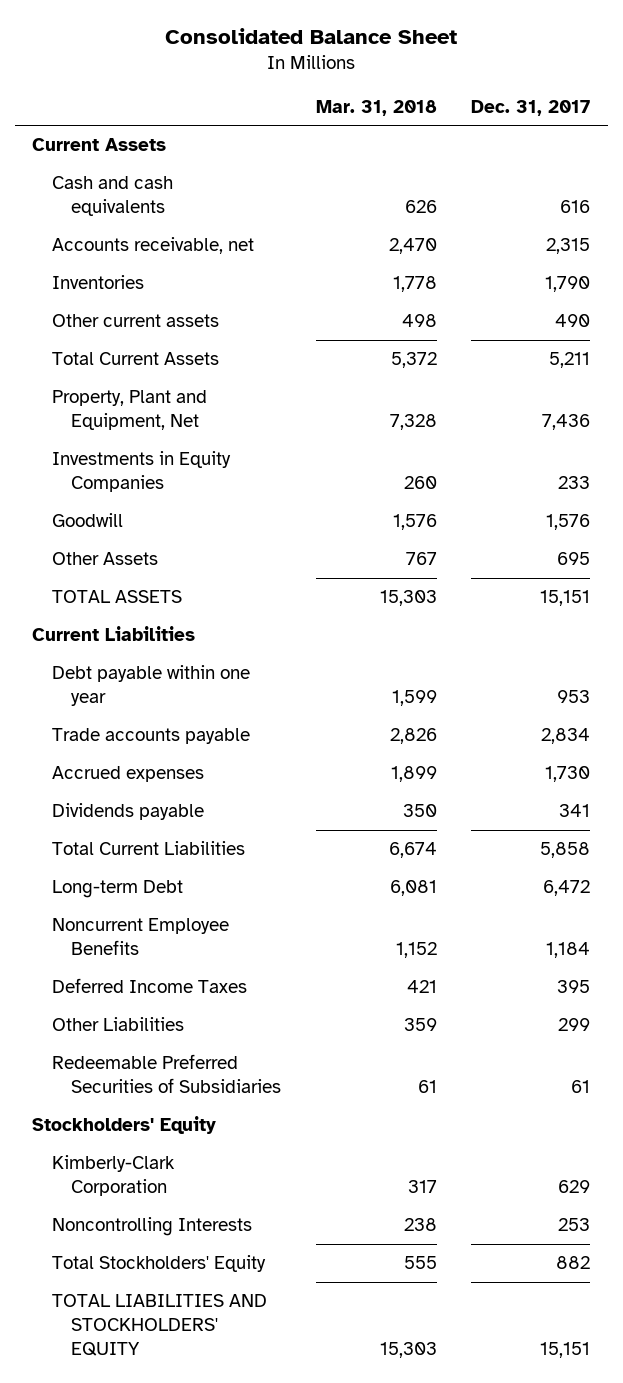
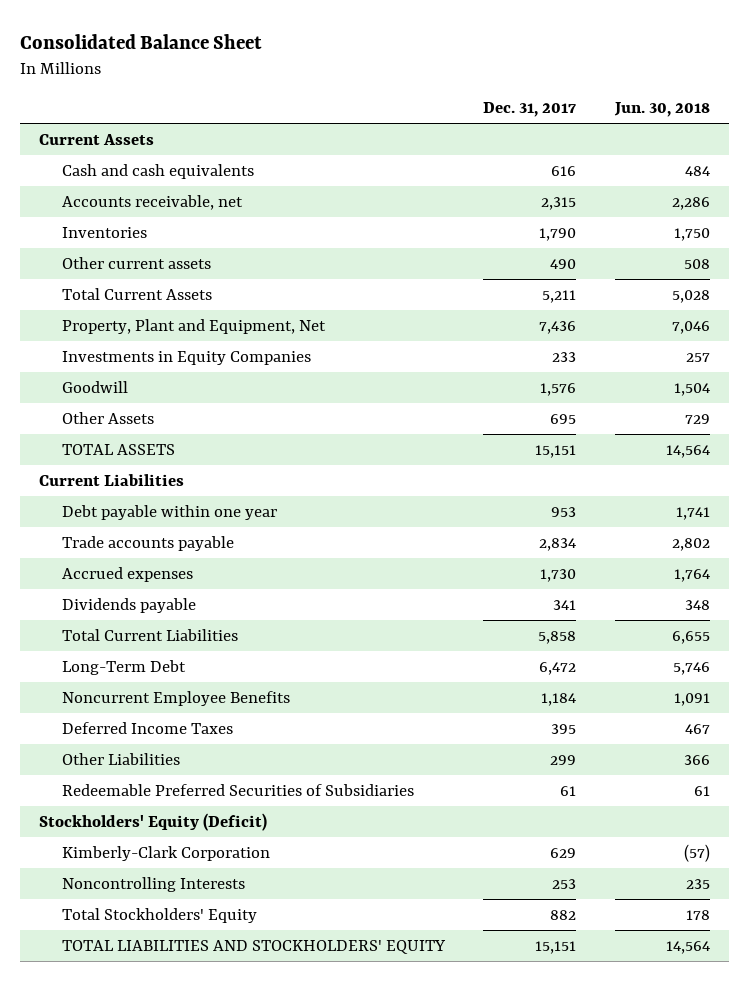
[315,99,437,116] Mar. 31, 2018 -> none
none -> [613,102,710,118] Jun. 30, 2018
[51,880,183,899] Long-term Debt -> [62,659,187,675] Long-Term Debt
[32,1116,217,1135] Stockholders' Equity -> [38,812,267,831] Stockholders' Equity (Deficit)

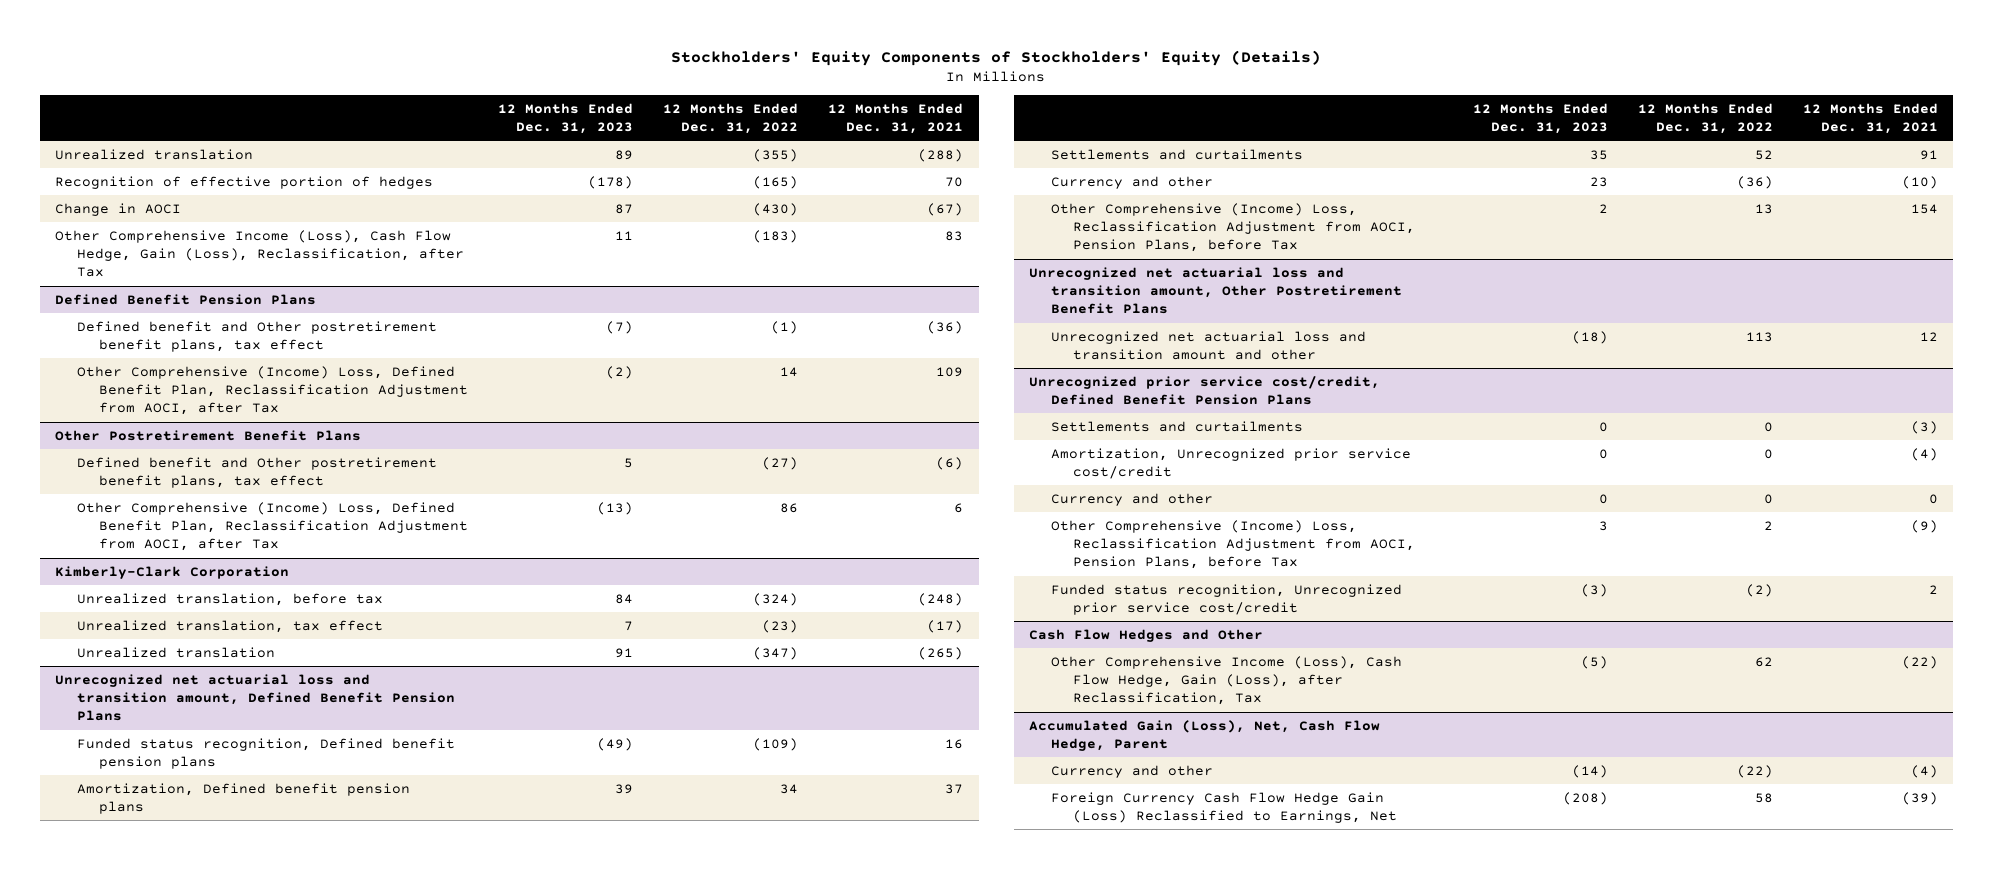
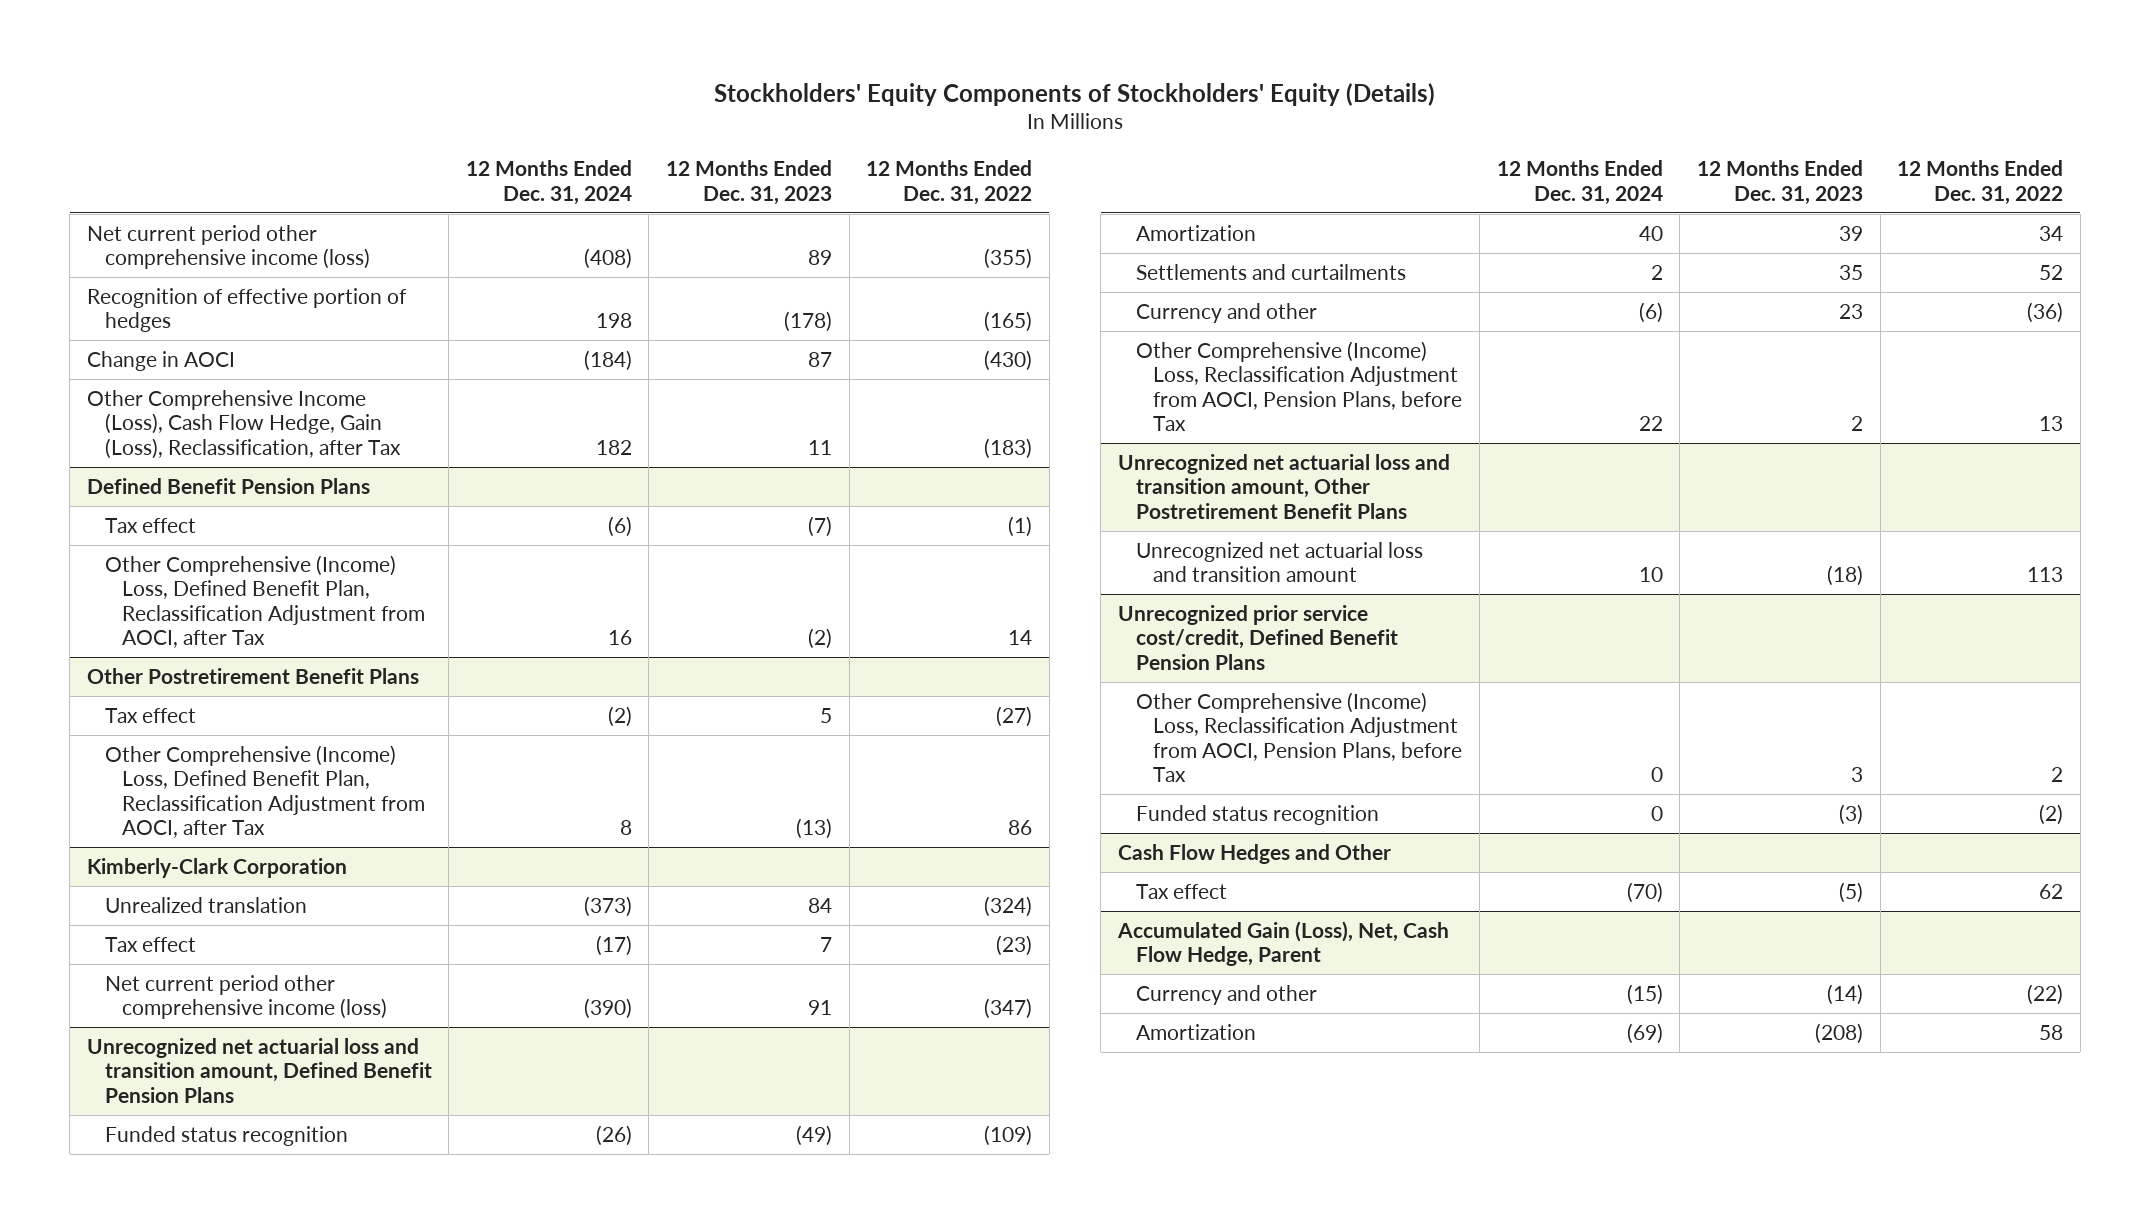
[828,102,964,135] 12 Months Ended Dec. 31, 2021 -> none
none -> [465,160,632,205] 12 Months Ended Dec. 31, 2024
[54,148,253,160] Unrealized translation -> [86,224,370,270] Net current period other comprehensive income (loss)
[76,320,437,352] Defined benefit and Other postretirement benefit plans, tax effect -> [104,517,196,533] Tax effect
[76,456,437,488] Defined benefit and Other postretirement benefit plans, tax effect -> [104,707,196,723] Tax effect
[76,592,383,606] Unrealized translation, before tax -> [104,896,307,913] Unrealized translation
[76,619,383,633] Unrealized translation, tax effect -> [104,936,196,952] Tax effect
[76,646,275,658] Unrealized translation -> [104,974,388,1020] Net current period other comprehensive income (loss)
[76,737,455,769] Funded status recognition, Defined benefit pension plans -> [104,1125,348,1146] Funded status recognition
[76,782,410,814] Amortization, Defined benefit pension plans -> [1135,224,1256,241] Amortization
[1051,330,1367,360] Unrecognized net actuarial loss and transition amount and other -> [1135,541,1423,583] Unrecognized net actuarial loss and transition amount
[1051,420,1304,432] Settlements and curtailments -> none
[1051,447,1412,479] Amortization, Unrecognized prior service cost/credit -> none
[1051,492,1214,506] Currency and other -> none
[1051,583,1403,615] Funded status recognition, Unrecognized prior service cost/credit -> [1135,804,1379,825] Funded status recognition
[1051,655,1403,706] Other Comprehensive Income (Loss), Cash Flow Hedge, Gain (Loss), after Reclassification, Tax -> [1135,883,1227,899] Tax effect
[1051,791,1398,823] Foreign Currency Cash Flow Hedge Gain (Loss) Reclassified to Earnings, Net -> [1135,1023,1256,1040] Amortization

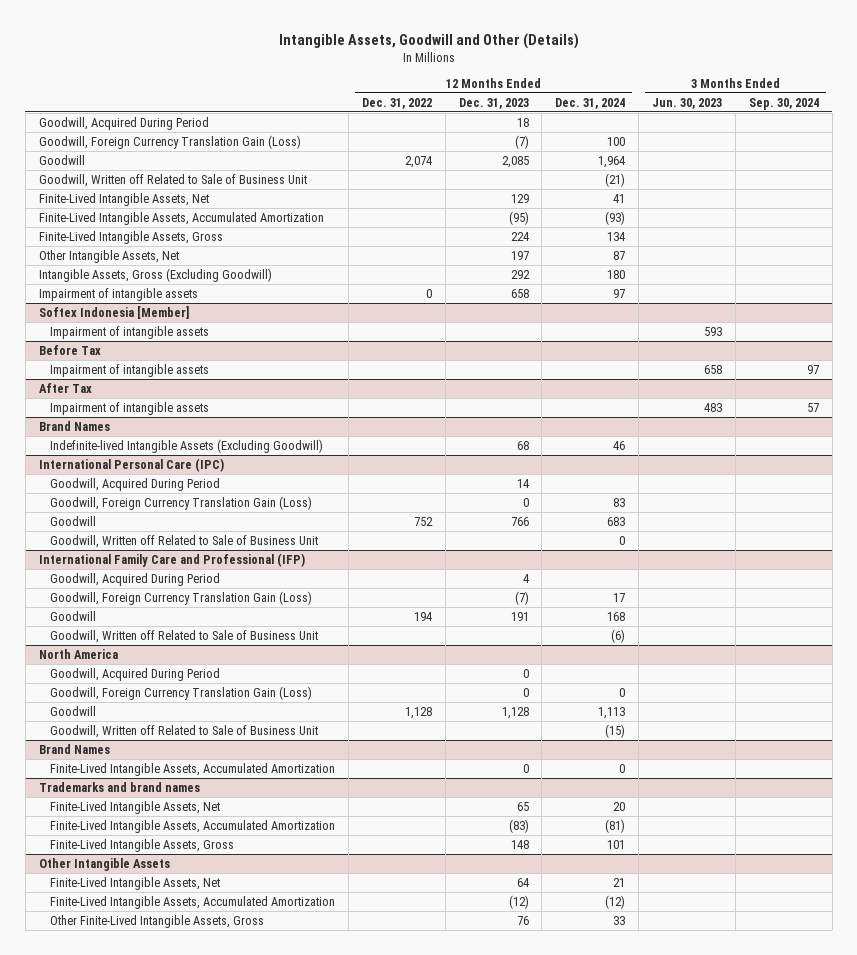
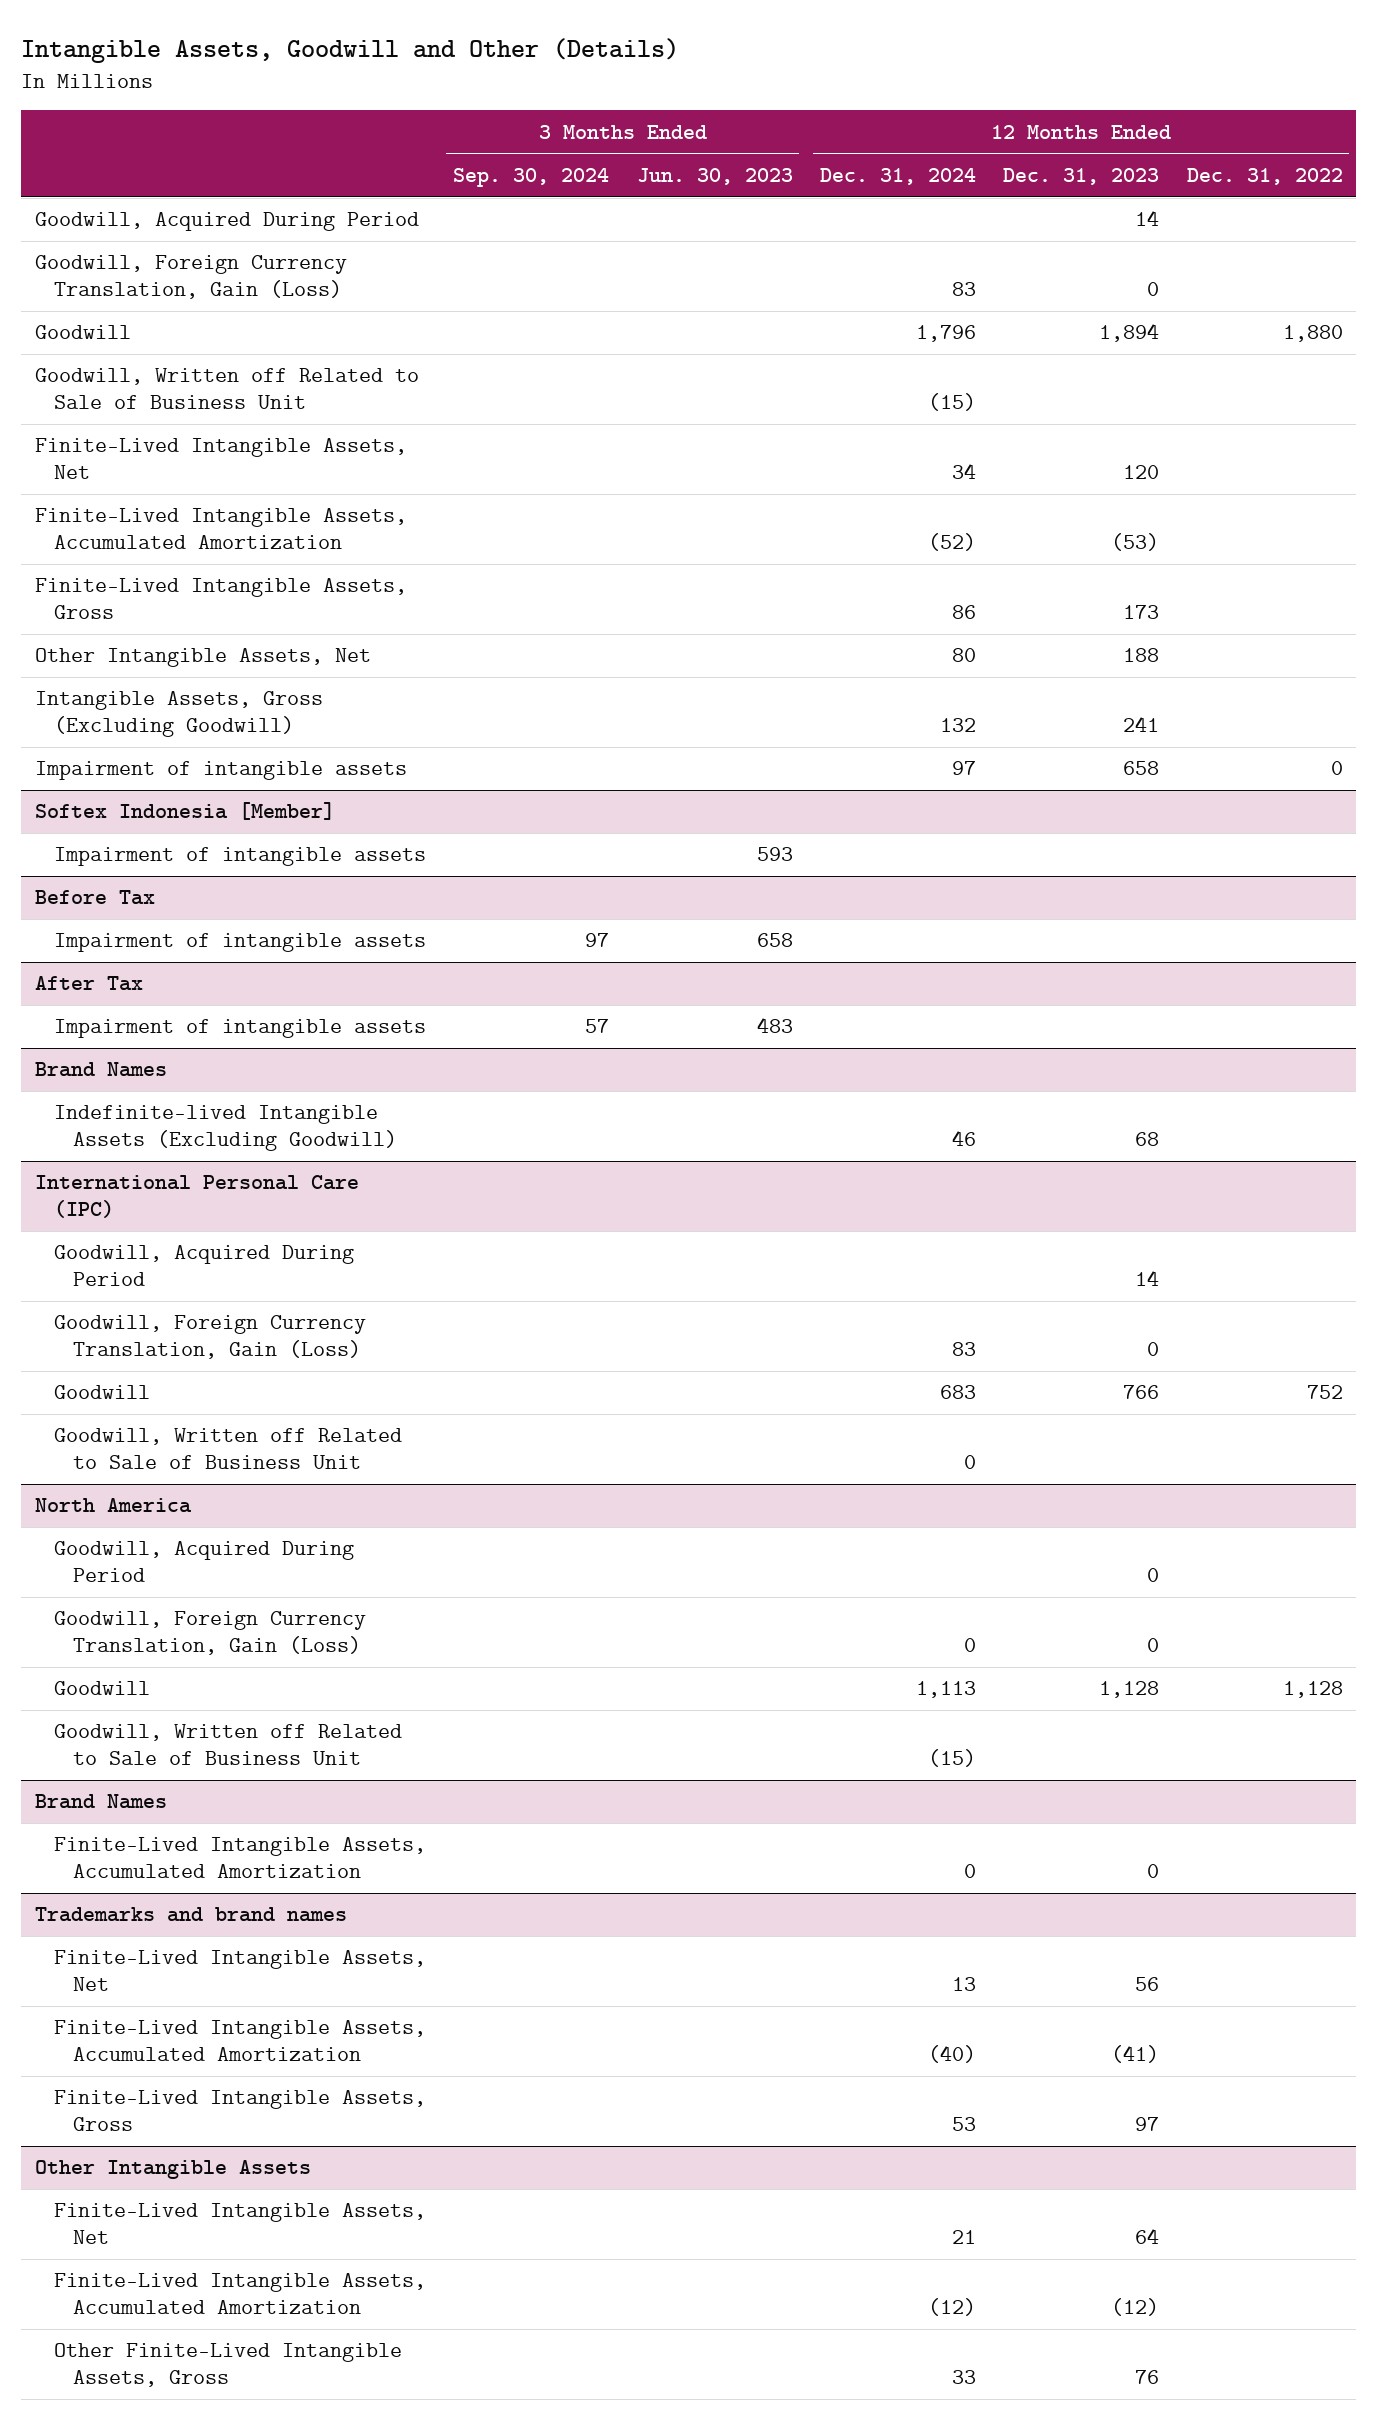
[516,117,529,127] 18 -> [1135,210,1160,227] 14
[38,134,301,149] Goodwill, Foreign Currency Translation Gain (Loss) -> [34,255,347,300] Goodwill, Foreign Currency Translation, Gain (Loss)
[514,134,529,149] (7) -> [1147,282,1160,297] 0
[607,136,626,146] 100 -> [951,282,976,297] 83
[404,155,432,168] 2,074 -> [1282,325,1343,343] 1,880
[501,155,529,168] 2,085 -> [1099,323,1160,343] 1,894
[598,155,626,168] 1,964 -> [915,325,976,343] 1,796
[605,172,626,187] (21) -> [927,393,976,412] (15)
[510,193,529,203] 129 -> [1123,465,1160,480] 120
[613,193,626,203] 41 -> [951,463,976,480] 34
[508,210,529,225] (95) -> [1111,533,1160,552] (53)
[605,210,626,225] (93) -> [927,533,976,552] (52)
[510,231,529,241] 224 -> [1123,605,1160,620] 173
[607,231,626,241] 134 -> [951,605,976,620] 86
[510,250,529,260] 197 -> [1123,648,1160,663] 188
[613,250,626,260] 87 -> [951,648,976,663] 80
[510,269,530,279] 292 -> [1123,716,1160,733] 241
[607,269,626,279] 180 -> [939,718,976,733] 132
[49,495,312,510] Goodwill, Foreign Currency Translation Gain (Loss) -> [53,1315,366,1360] Goodwill, Foreign Currency Translation, Gain (Loss)
[38,552,305,567] International Family Care and Professional (IFP) -> none
[49,572,220,586] Goodwill, Acquired During Period -> none
[49,590,312,605] Goodwill, Foreign Currency Translation Gain (Loss) -> none
[49,610,96,621] Goodwill -> none
[49,629,318,643] Goodwill, Written off Related to Sale of Business Unit -> none
[49,685,312,700] Goodwill, Foreign Currency Translation Gain (Loss) -> [53,1611,366,1656] Goodwill, Foreign Currency Translation, Gain (Loss)
[516,801,529,811] 65 -> [1135,1977,1160,1992] 56
[613,801,626,811] 20 -> [951,1977,976,1992] 13
[508,818,529,833] (83) -> [1111,2045,1160,2064] (41)
[605,818,626,833] (81) -> [927,2045,976,2064] (40)
[510,839,529,849] 148 -> [1135,2117,1160,2132] 97
[607,839,626,849] 101 -> [951,2117,976,2132] 53

